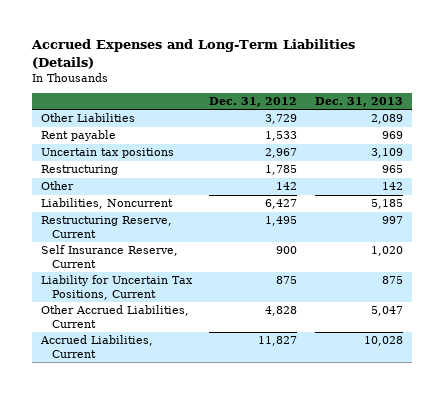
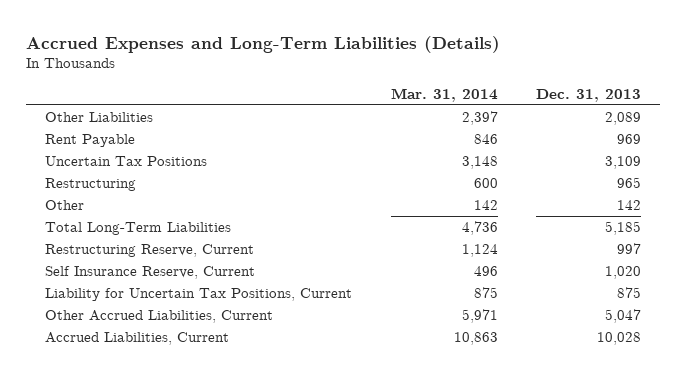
[209,96,298,107] Dec. 31, 2012 -> none
none -> [390,87,498,102] Mar. 31, 2014
[41,130,117,142] Rent payable -> [45,133,136,147] Rent Payable
[41,148,175,159] Uncertain tax positions -> [45,155,208,166] Uncertain Tax Positions
[41,198,174,210] Liabilities, Noncurrent -> [45,221,232,235] Total Long-Term Liabilities

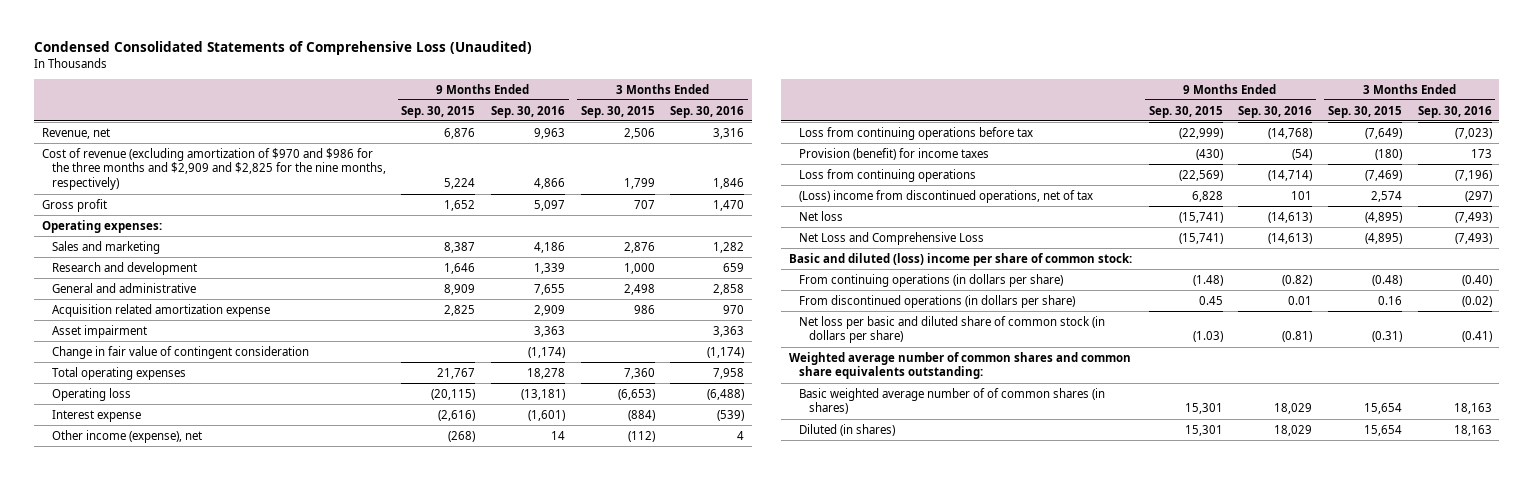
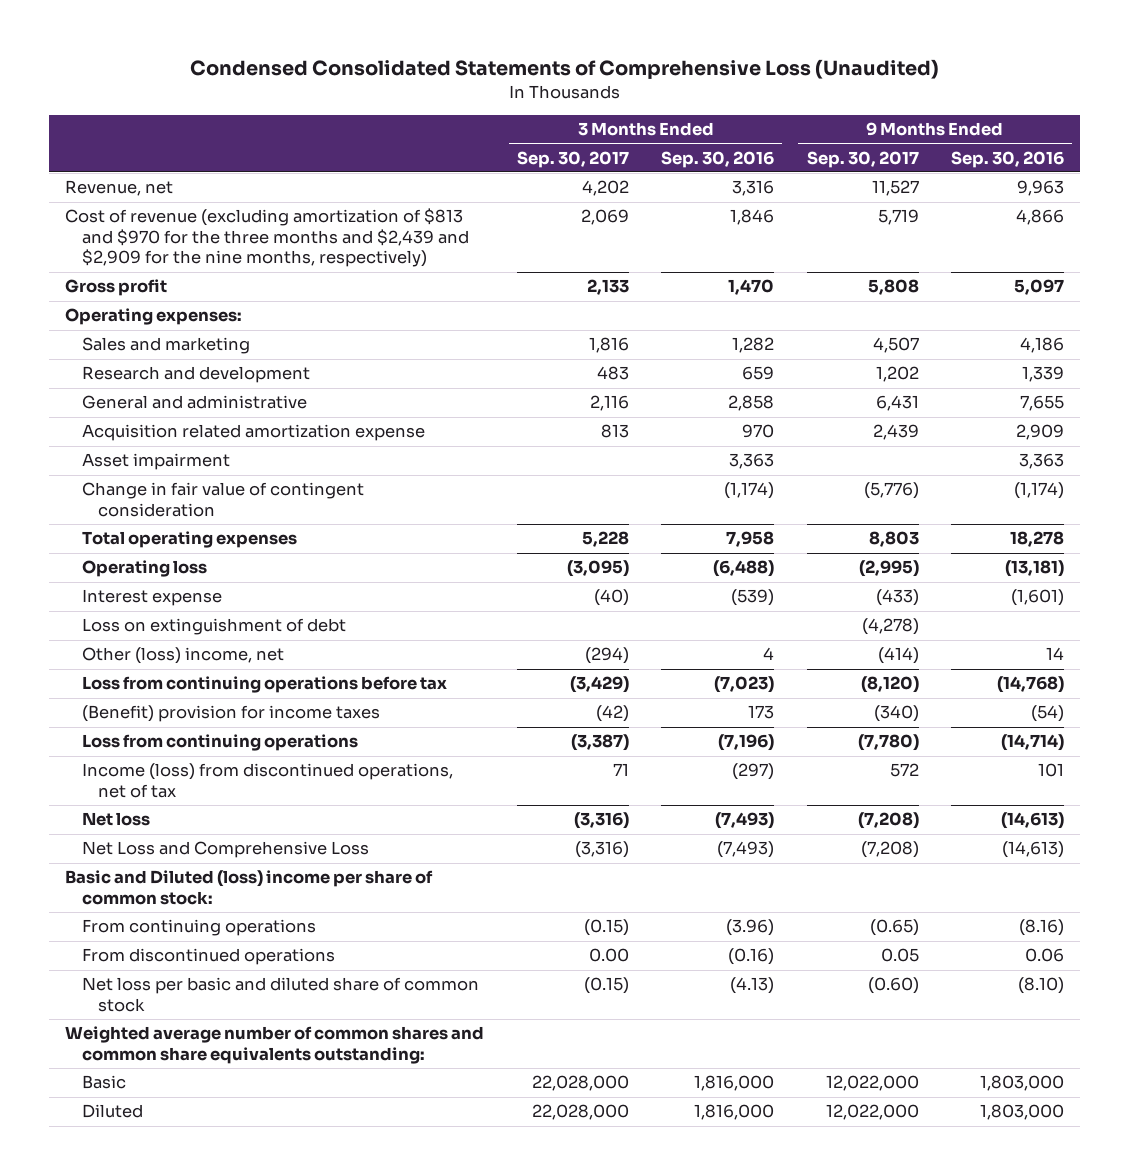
[401,105,476,118] Sep. 30, 2015 -> none
[580,105,655,118] Sep. 30, 2015 -> none
none -> [516,150,629,168] Sep. 30, 2017
none -> [806,150,919,168] Sep. 30, 2017
[41,147,386,191] Cost of revenue (excluding amortization of $970 and $986 for the three months and $2,909 and $2,825 for the nine months, respectively) -> [65,208,469,268] Cost of revenue (excluding amortization of $813 and $970 for the three months and $2,439 and $2,909 for the nine months, respectively)
none -> [81,618,346,636] Loss on extinguishment of debt
[51,429,202,443] Other income (expense), net -> [81,647,284,665] Other (loss) income, net
[798,147,989,160] Provision (benefit) for income taxes -> [81,705,380,723] (Benefit) provision for income taxes
[798,189,1093,203] (Loss) income from discontinued operations, net of tax -> [81,763,453,798] Income (loss) from discontinued operations, net of tax
[798,273,1063,287] From continuing operations (in dollars per share) -> none
[798,294,1075,308] From discontinued operations (in dollars per share) -> none
[788,252,1132,266] Basic and diluted (loss) income per share of common stock: -> [65,870,434,905] Basic and Diluted (loss) income per share of common stock:
none -> [81,919,316,937] From continuing operations
none -> [81,948,335,966] From discontinued operations
[798,315,1105,344] Net loss per basic and diluted share of common stock (in dollars per share) -> [81,977,479,1012] Net loss per basic and diluted share of common stock
[1282,331,1313,343] (0.81) -> [1017,977,1064,995] (8.10)
[1461,331,1492,343] (0.41) -> [730,977,775,995] (4.13)
[798,387,1105,415] Basic weighted average number of of common shares (in shares) -> none
none -> [81,1075,126,1090] Basic
[798,423,895,436] Diluted (in shares) -> [81,1104,143,1119] Diluted
[1274,424,1313,436] 18,029 -> [979,1104,1064,1121] 1,803,000
[1453,424,1492,436] 18,163 -> [694,1104,775,1121] 1,816,000

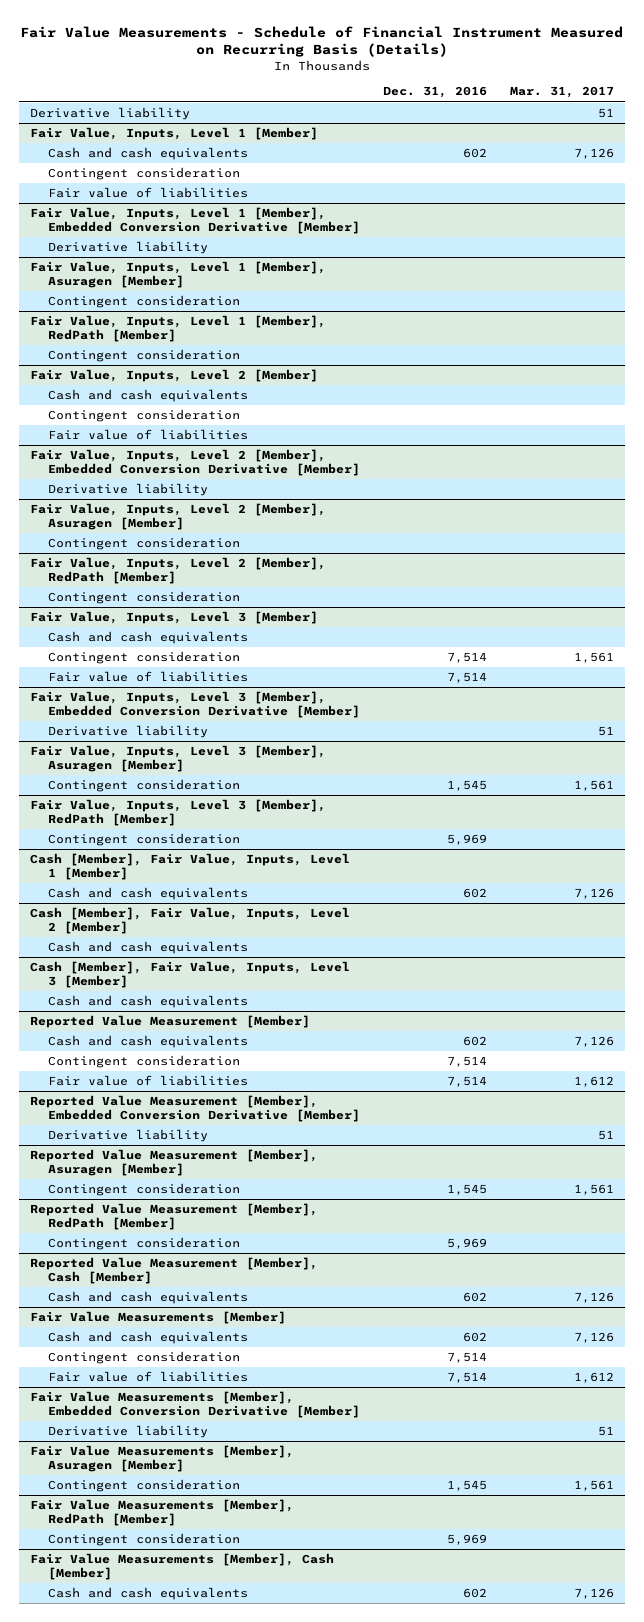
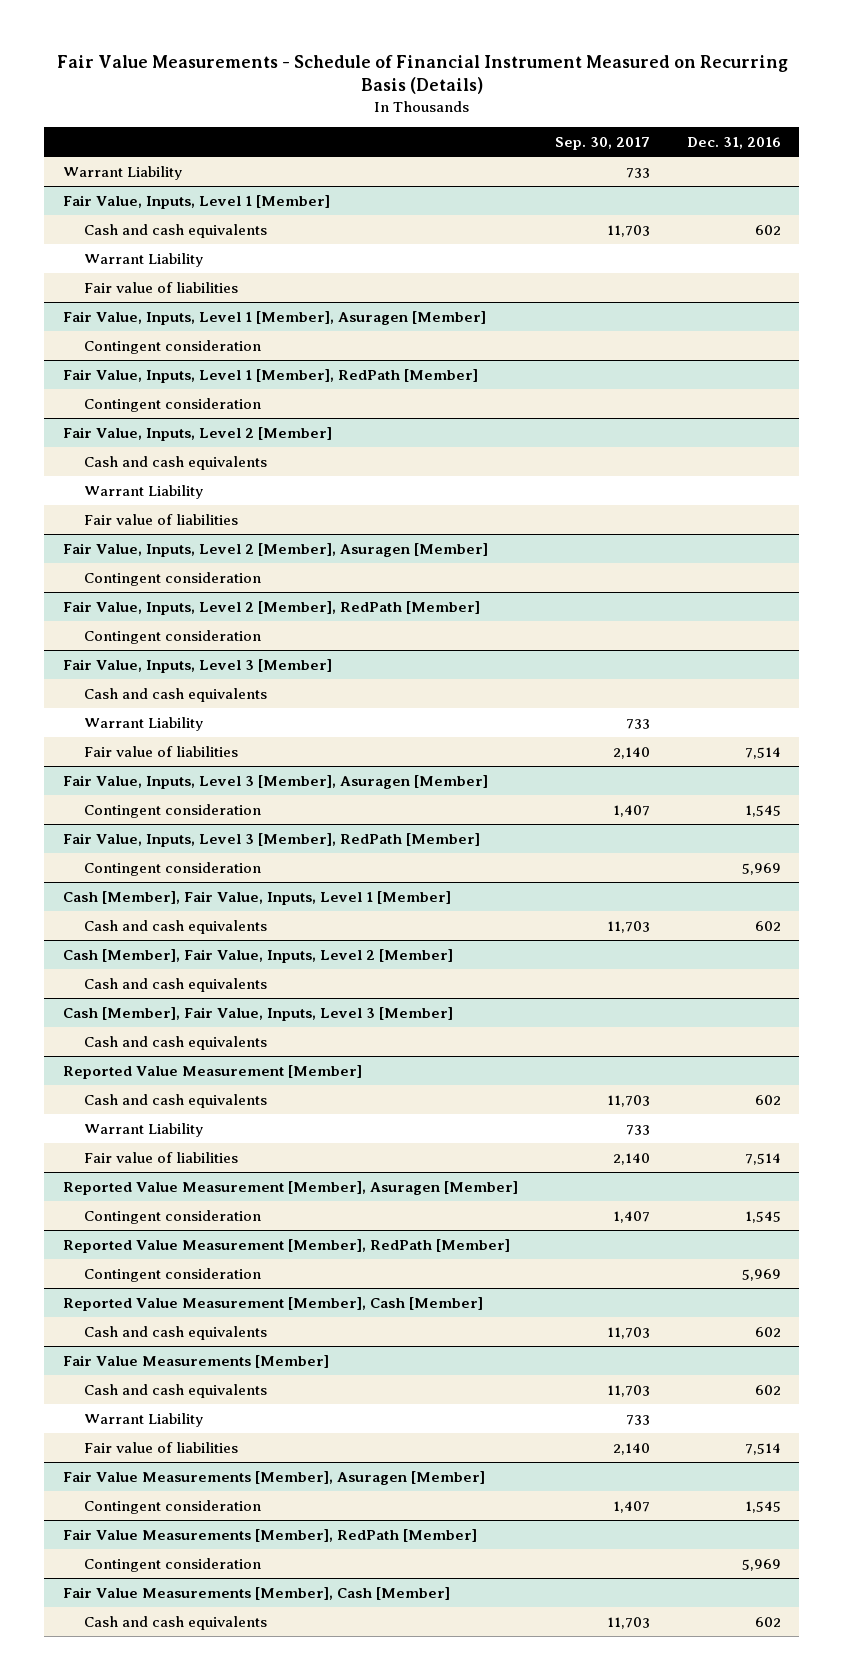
[509,86,614,99] Mar. 31, 2017 -> none
none -> [554,136,650,150] Sep. 30, 2017
[30,107,191,121] Derivative liability -> none
none -> [62,165,182,180] Warrant Liability
[48,167,241,181] Contingent consideration -> none
none -> [84,252,204,267] Warrant Liability
[30,207,361,234] Fair Value, Inputs, Level 1 [Member], Embedded Conversion Derivative [Member] -> none
[48,241,209,255] Derivative liability -> none
[48,409,241,423] Contingent consideration -> none
none -> [84,484,204,499] Warrant Liability
[30,449,361,476] Fair Value, Inputs, Level 2 [Member], Embedded Conversion Derivative [Member] -> none
[48,483,209,497] Derivative liability -> none
[48,651,241,665] Contingent consideration -> none
none -> [84,716,204,731] Warrant Liability
[30,691,361,718] Fair Value, Inputs, Level 3 [Member], Embedded Conversion Derivative [Member] -> none
[48,725,209,739] Derivative liability -> none
[48,1055,241,1069] Contingent consideration -> none
none -> [84,1122,204,1137] Warrant Liability
[30,1095,361,1122] Reported Value Measurement [Member], Embedded Conversion Derivative [Member] -> none
[48,1129,209,1143] Derivative liability -> none
[48,1351,241,1365] Contingent consideration -> none
none -> [84,1412,204,1427] Warrant Liability
[30,1391,361,1418] Fair Value Measurements [Member], Embedded Conversion Derivative [Member] -> none
[48,1425,209,1439] Derivative liability -> none

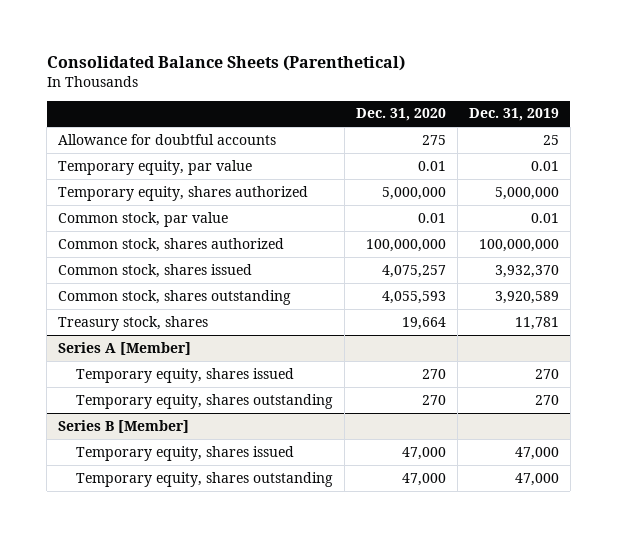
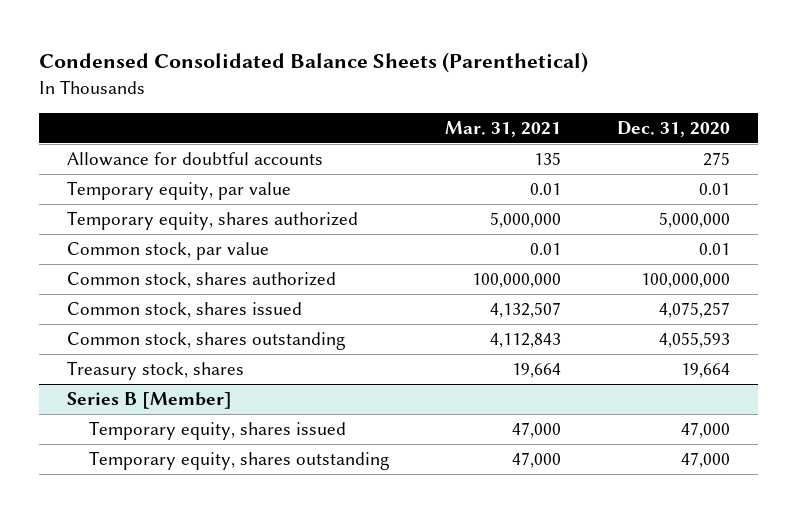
[46,55,405,72] Consolidated Balance Sheets (Parenthetical) -> [39,52,589,74] Condensed Consolidated Balance Sheets (Parenthetical)
[469,108,560,122] Dec. 31, 2019 -> none
none -> [445,120,562,137] Mar. 31, 2021
[58,341,192,355] Series A [Member] -> none
[76,367,295,383] Temporary equity, shares issued -> none
[76,393,334,409] Temporary equity, shares outstanding -> none

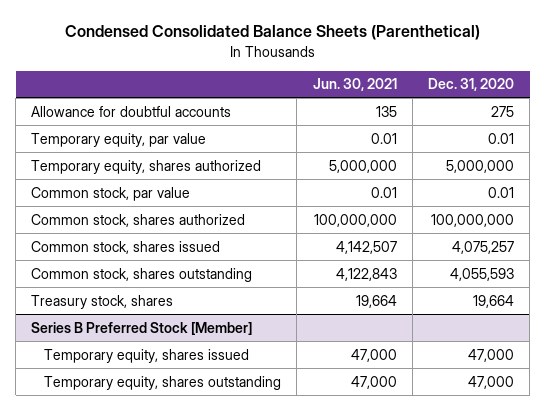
[445,120,562,137] Mar. 31, 2021 -> none
none -> [312,78,397,92] Jun. 30, 2021
[67,392,233,410] Series B [Member] -> [31,321,253,335] Series B Preferred Stock [Member]

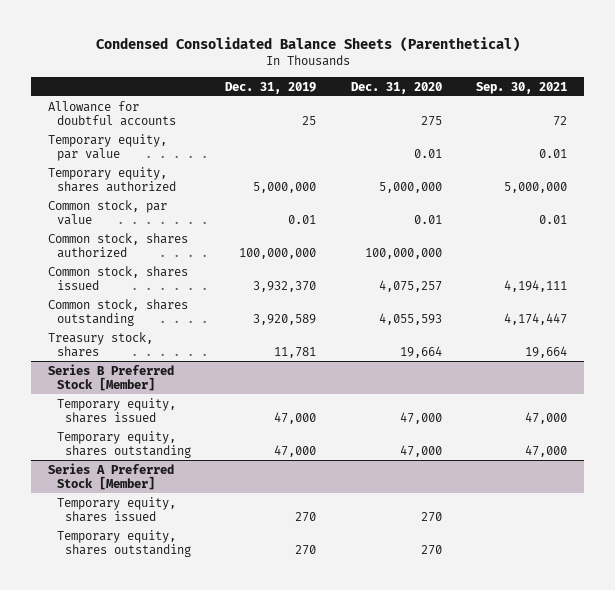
[312,78,397,92] Jun. 30, 2021 -> none
none -> [225,81,317,94] Dec. 31, 2019
none -> [475,81,567,94] Sep. 30, 2021
none -> [48,462,175,490] Series A Preferred Stock [Member]
none -> [56,496,176,522] Temporary equity, shares issued
none -> [56,529,192,557] Temporary equity, shares outstanding

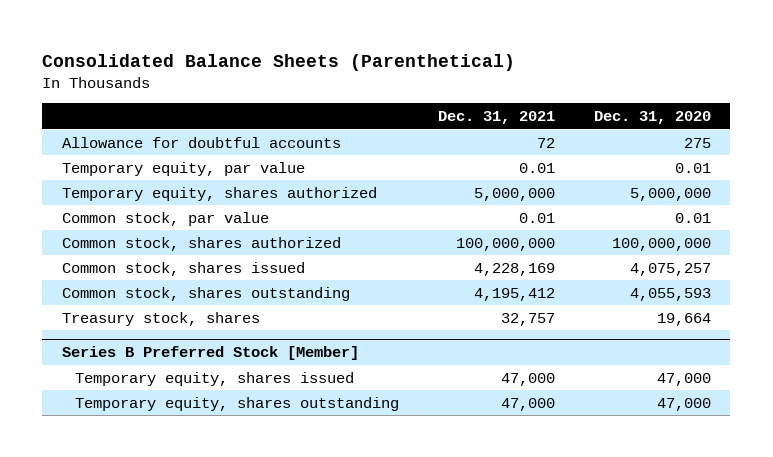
[95,37,520,53] Condensed Consolidated Balance Sheets (Parenthetical) -> [42,53,516,71] Consolidated Balance Sheets (Parenthetical)
[225,81,317,94] Dec. 31, 2019 -> none
[475,81,567,94] Sep. 30, 2021 -> none
none -> [437,111,555,125] Dec. 31, 2021
[48,462,175,490] Series A Preferred Stock [Member] -> none
[56,496,176,522] Temporary equity, shares issued -> none
[56,529,192,557] Temporary equity, shares outstanding -> none

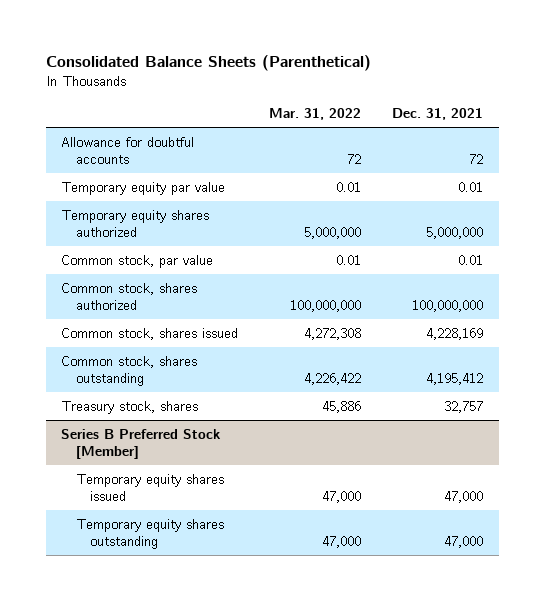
[593,111,711,125] Dec. 31, 2020 -> none
none -> [269,107,362,120] Mar. 31, 2022
[61,161,305,176] Temporary equity, par value -> [61,181,226,195] Temporary equity par value
[61,186,377,201] Temporary equity, shares authorized -> [61,209,210,237] Temporary equity shares authorized
[74,371,354,386] Temporary equity, shares issued -> [75,473,224,501] Temporary equity shares issued
[74,396,399,411] Temporary equity, shares outstanding -> [75,518,224,549] Temporary equity shares outstanding

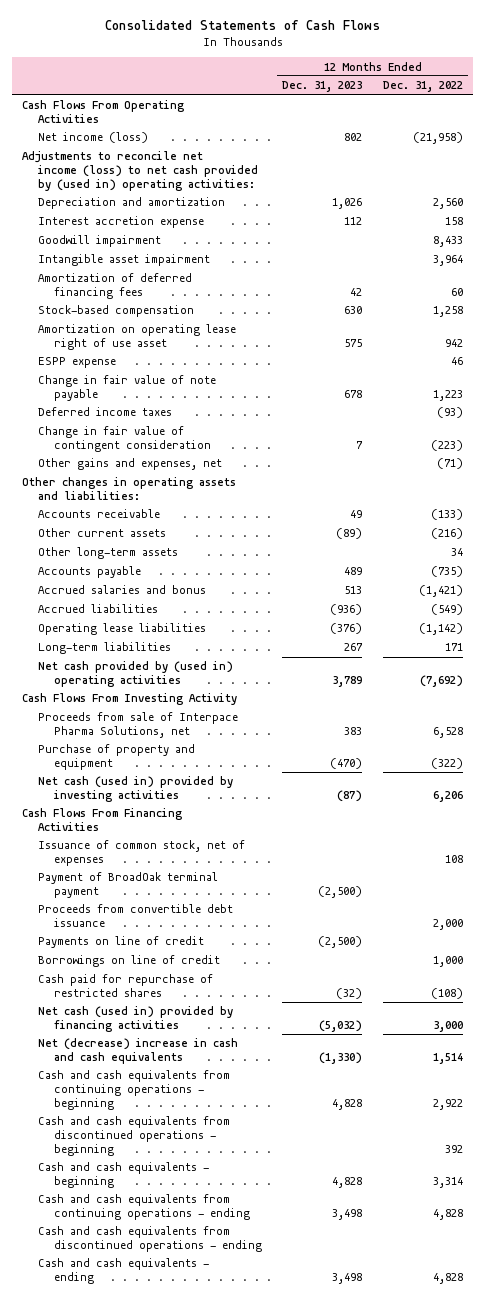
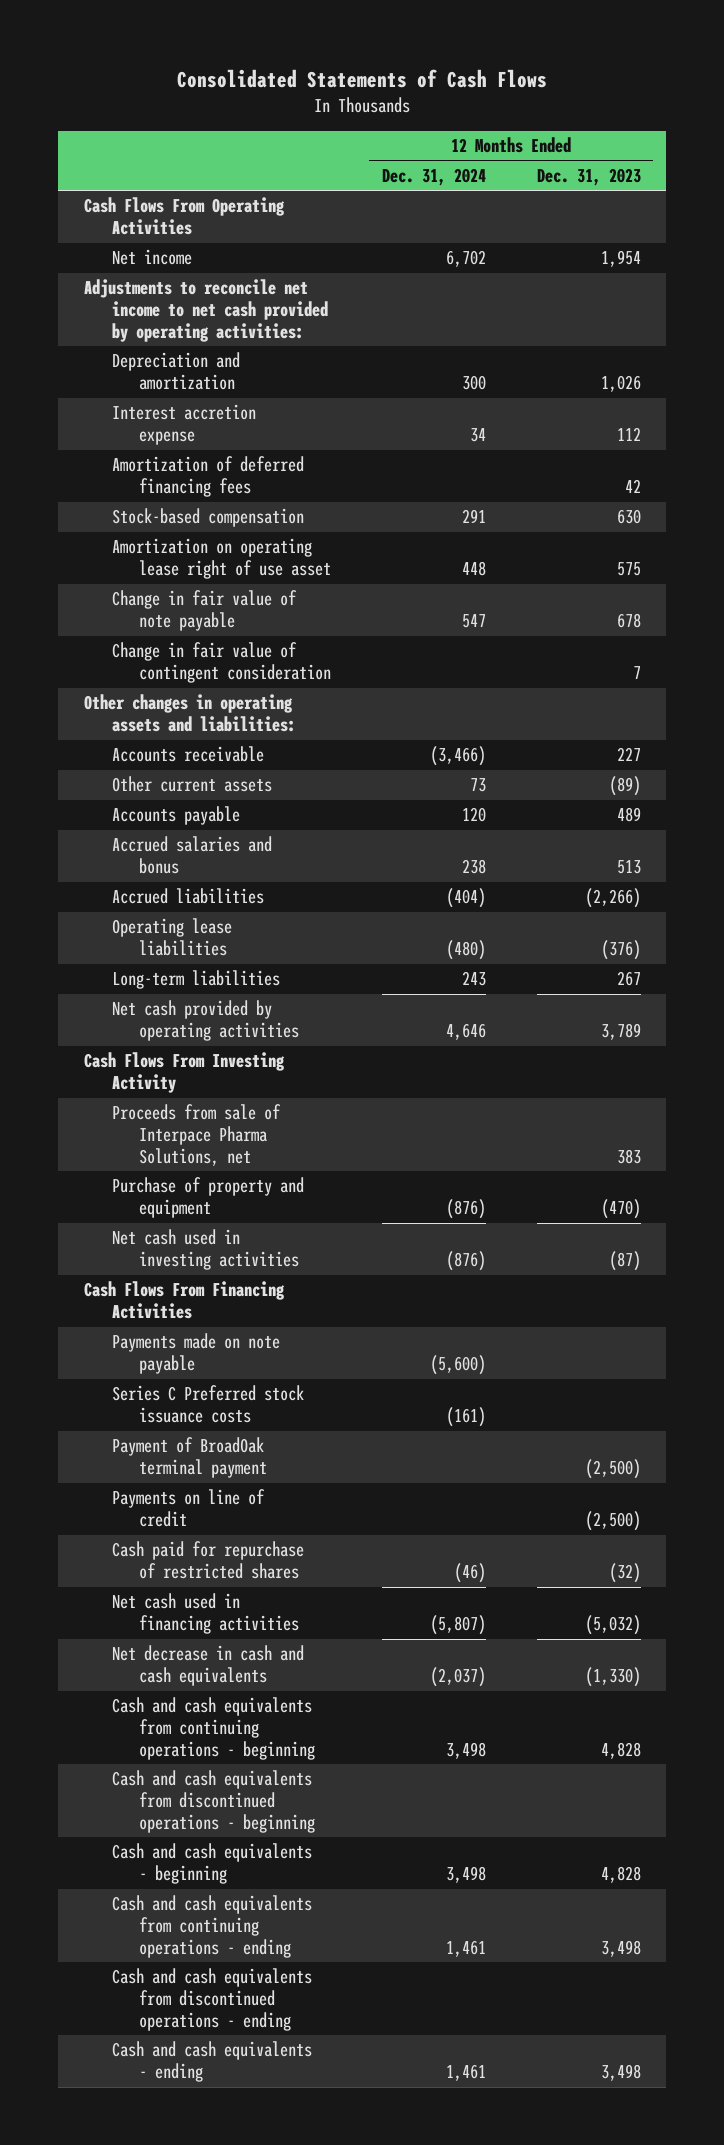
[382,81,463,93] Dec. 31, 2022 -> none
none -> [381,167,486,186] Dec. 31, 2024
[38,132,149,144] Net income (loss) -> [111,249,192,266] Net income
[344,133,363,142] 802 -> [600,250,641,268] 1,954
[22,151,259,191] Adjustments to reconcile net income (loss) to net cash provided by (used in) operating activities: -> [83,279,328,343] Adjustments to reconcile net income to net cash provided by operating activities:
[38,235,162,248] Goodwill impairment -> none
[38,254,211,267] Intangible asset impairment -> none
[38,357,117,369] ESPP expense -> none
[38,407,173,417] Deferred income taxes -> none
[38,458,223,471] Other gains and expenses, net -> none
[350,510,363,519] 49 -> [616,747,641,762] 227
[38,547,179,560] Other long-term assets -> none
[330,604,363,616] (936) -> [584,888,641,909] (2,266)
[38,661,234,688] Net cash provided by (used in) operating activities -> [111,1000,300,1042] Net cash provided by operating activities
[38,776,234,803] Net cash (used in) provided by investing activities -> [111,1229,300,1271] Net cash used in investing activities
[38,840,246,867] Issuance of common stock, net of expenses -> none
none -> [111,1333,280,1375] Payments made on note payable
none -> [111,1385,304,1424] Series C Preferred stock issuance costs
[38,904,234,928] Proceeds from convertible debt issuance -> none
[38,955,221,968] Borrowings on line of credit -> none
[38,1006,234,1033] Net cash (used in) provided by financing activities -> [111,1593,300,1635] Net cash used in financing activities
[38,1038,239,1065] Net (decrease) increase in cash and cash equivalents -> [111,1645,304,1687] Net decrease in cash and cash equivalents

